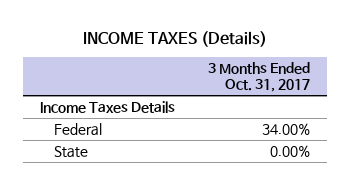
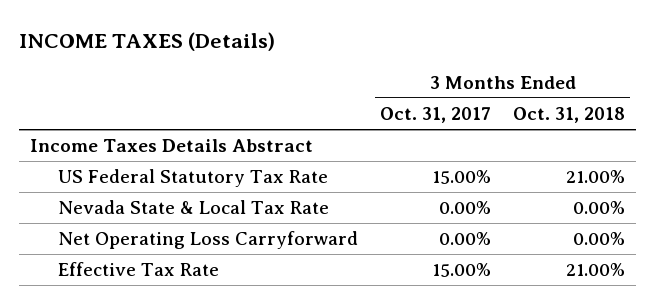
none -> [512,106,625,123] Oct. 31, 2018
[39,100,175,113] Income Taxes Details -> [29,139,313,153] Income Taxes Details Abstract
[53,122,102,136] Federal -> [58,169,329,188] US Federal Statutory Tax Rate
[262,122,311,135] 34.00% -> [432,170,492,185] 15.00%
[53,145,88,158] State -> [58,200,330,215] Nevada State & Local Tax Rate
none -> [58,231,359,250] Net Operating Loss Carryforward
none -> [58,262,220,277] Effective Tax Rate

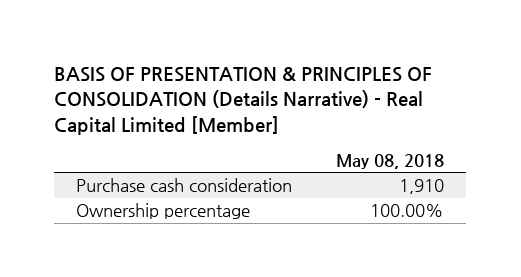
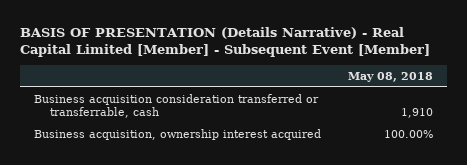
[54,66,433,135] BASIS OF PRESENTATION & PRINCIPLES OF CONSOLIDATION (Details Narrative) - Real Capital Limited [Member] -> [19,26,430,58] BASIS OF PRESENTATION (Details Narrative) - Real Capital Limited [Member] - Subsequent Event [Member]
[76,178,293,193] Purchase cash consideration -> [33,93,319,119] Business acquisition consideration transferred or transferrable, cash
[76,203,251,220] Ownership percentage -> [33,128,321,140] Business acquisition, ownership interest acquired

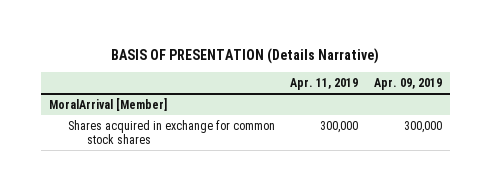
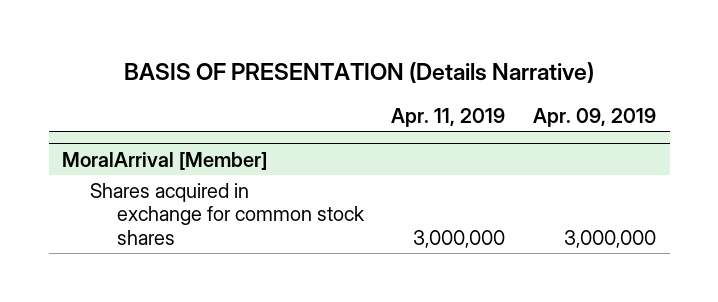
[320,120,359,133] 300,000 -> [413,229,506,248] 3,000,000
[403,120,442,133] 300,000 -> [563,229,656,248] 3,000,000

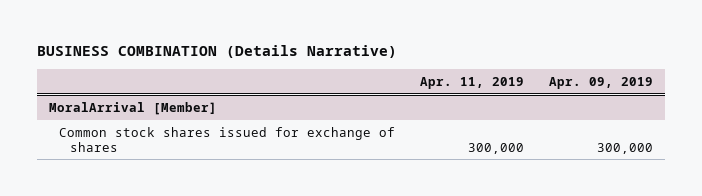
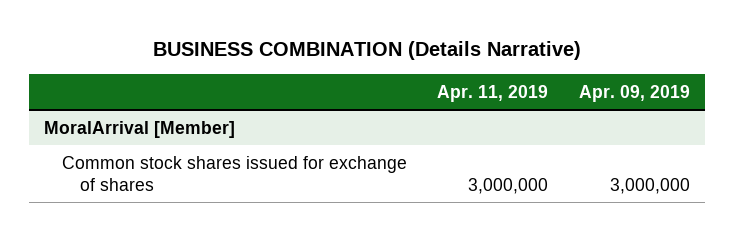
[468,142,525,154] 300,000 -> [468,177,549,194] 3,000,000
[597,142,654,154] 300,000 -> [609,177,690,194] 3,000,000

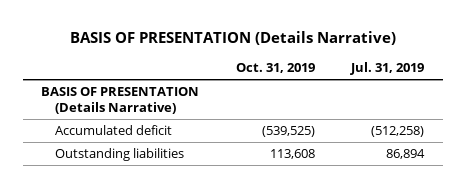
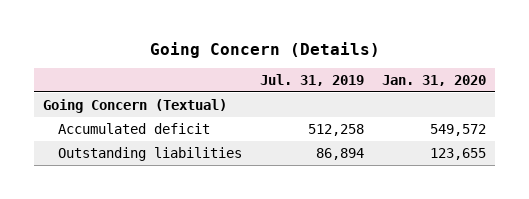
[69,30,396,45] BASIS OF PRESENTATION (Details Narrative) -> [149,41,380,58] Going Concern (Details)
[235,62,315,73] Oct. 31, 2019 -> none
none -> [382,74,487,86] Jan. 31, 2020
[41,87,200,114] BASIS OF PRESENTATION (Details Narrative) -> none
none -> [42,98,227,113] Going Concern (Textual)
[371,126,425,138] (512,258) -> [308,123,365,136] 512,258

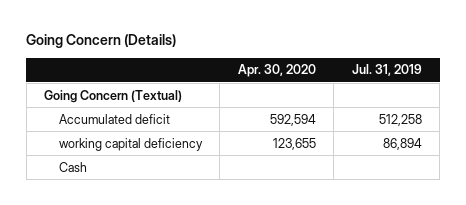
[382,74,487,86] Jan. 31, 2020 -> none
none -> [237,64,316,78] Apr. 30, 2020
[57,146,242,161] Outstanding liabilities -> [59,137,204,151] working capital deficiency
none -> [59,161,88,172] Cash

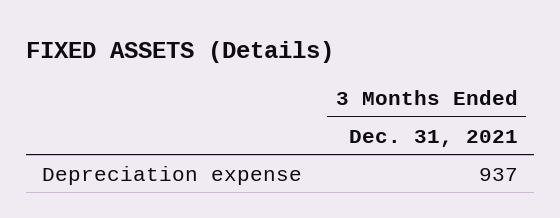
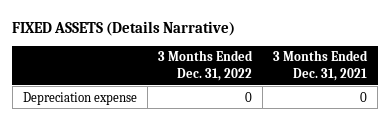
[25,41,334,64] FIXED ASSETS (Details) -> [12,20,236,36] FIXED ASSETS (Details Narrative)
none -> [157,50,253,82] 3 Months Ended Dec. 31, 2022
[478,167,518,181] 937 -> [360,91,368,102] 0

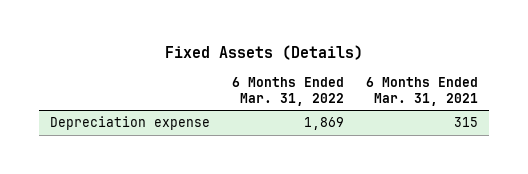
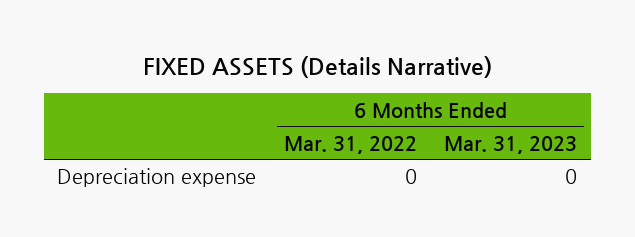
[165,45,364,61] Fixed Assets (Details) -> [143,55,493,78] FIXED ASSETS (Details Narrative)
[366,77,479,107] 6 Months Ended Mar. 31, 2021 -> none
none -> [444,135,578,154] Mar. 31, 2023
[304,117,345,131] 1,869 -> [404,169,417,185] 0

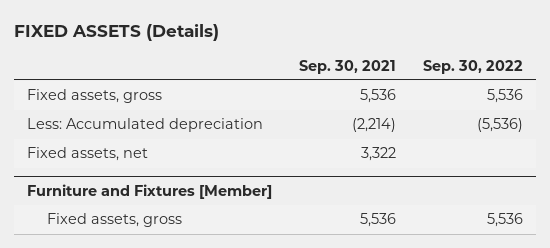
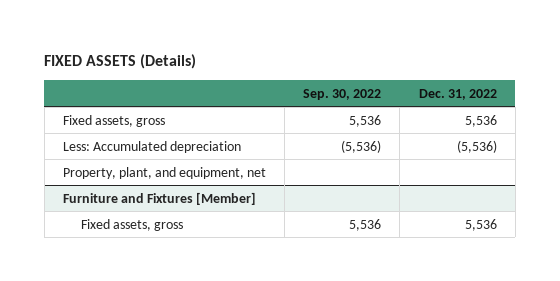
[298,59,396,74] Sep. 30, 2021 -> none
none -> [418,88,497,100] Dec. 31, 2022
[27,147,149,162] Fixed assets, net -> [62,166,266,179] Property, plant, and equipment, net

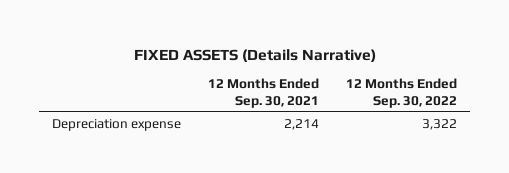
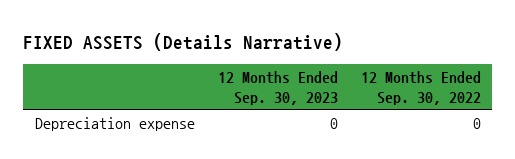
[208,78,320,109] 12 Months Ended Sep. 30, 2021 -> none
none -> [217,71,338,105] 12 Months Ended Sep. 30, 2023
[421,119,457,131] 3,322 -> [472,117,481,129] 0

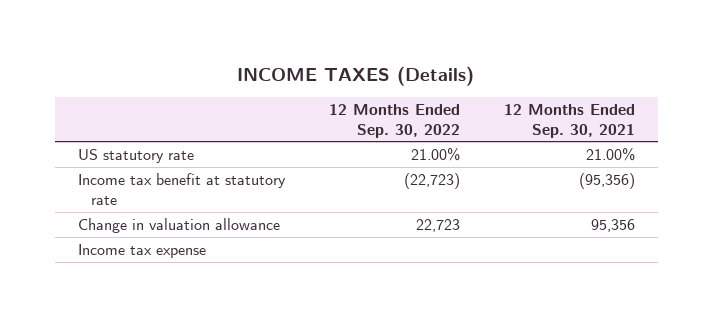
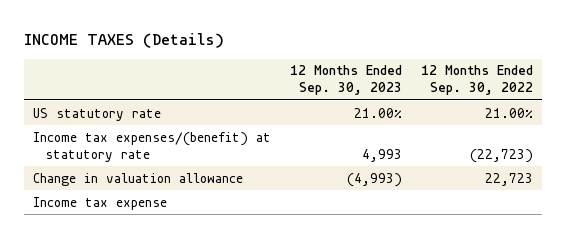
[504,103,636,138] 12 Months Ended Sep. 30, 2021 -> none
none -> [289,65,402,96] 12 Months Ended Sep. 30, 2023
[77,173,286,206] Income tax benefit at statutory rate -> [33,131,272,162] Income tax expenses/(benefit) at statutory rate

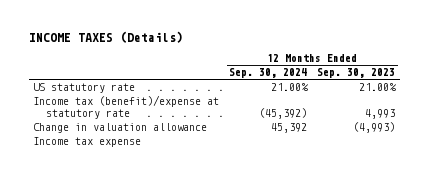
[420,65,533,96] 12 Months Ended Sep. 30, 2022 -> none
none -> [229,68,308,79] Sep. 30, 2024
[33,131,272,162] Income tax expenses/(benefit) at statutory rate -> [33,95,220,119] Income tax (benefit)/expense at statutory rate

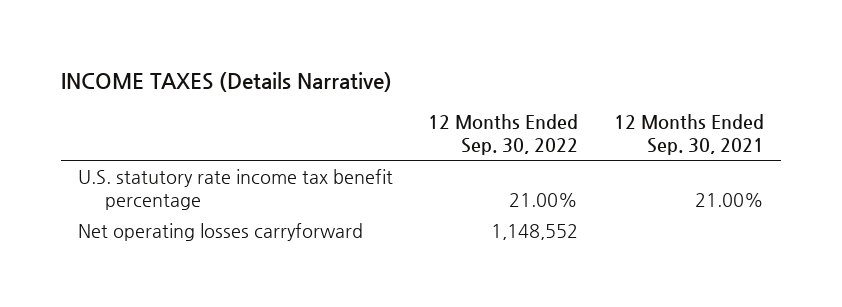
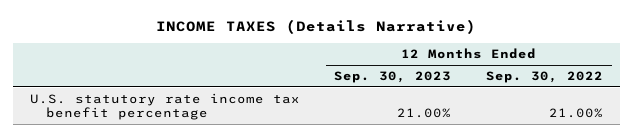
[613,114,764,155] 12 Months Ended Sep. 30, 2021 -> none
none -> [334,71,452,84] Sep. 30, 2023
[78,222,364,241] Net operating losses carryforward -> none

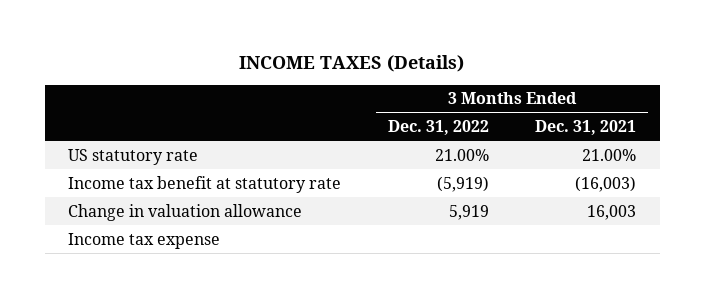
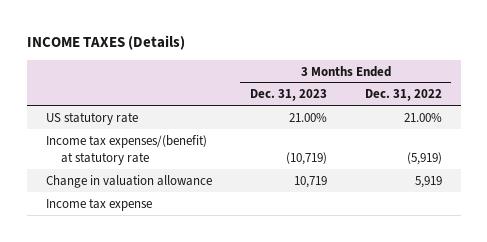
[535,120,637,136] Dec. 31, 2021 -> none
none -> [249,89,327,102] Dec. 31, 2023
[67,175,341,193] Income tax benefit at statutory rate -> [45,134,207,165] Income tax expenses/(benefit) at statutory rate

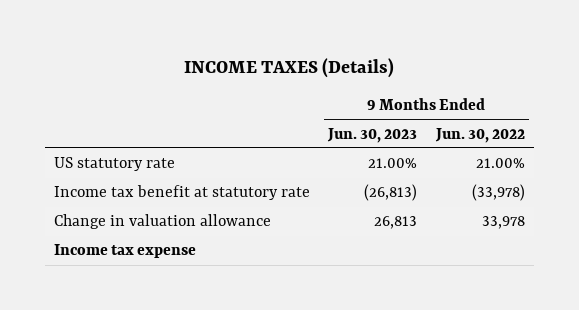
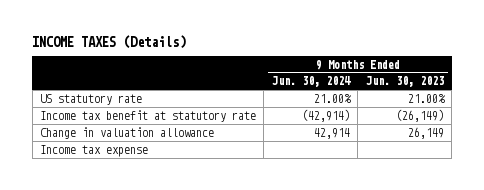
[434,127,525,143] Jun. 30, 2022 -> none
none -> [271,76,351,88] Jun. 30, 2024
[364,184,418,202] (26,813) -> [395,108,444,122] (26,149)
[374,216,418,230] 26,813 -> [407,126,444,139] 26,149

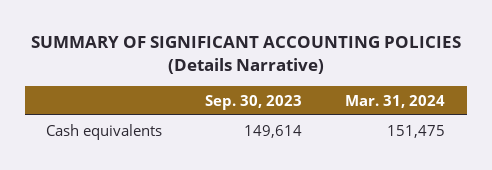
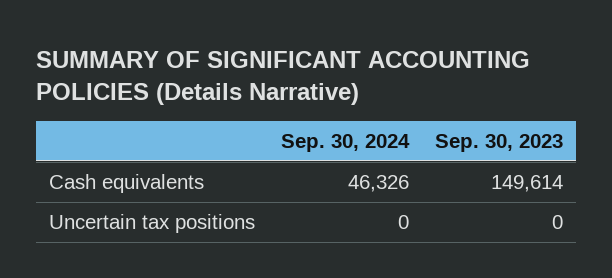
[345,94,446,108] Mar. 31, 2024 -> none
none -> [280,133,410,152] Sep. 30, 2024
none -> [48,214,255,234] Uncertain tax positions

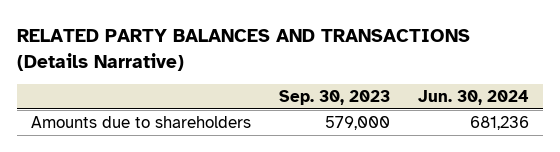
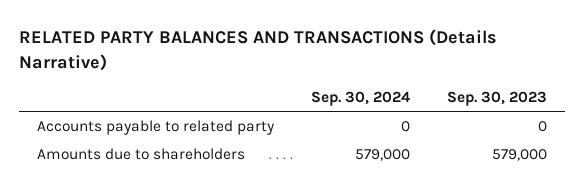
[418,89,530,105] Jun. 30, 2024 -> none
none -> [310,91,410,107] Sep. 30, 2024
none -> [37,120,275,136] Accounts payable to related party

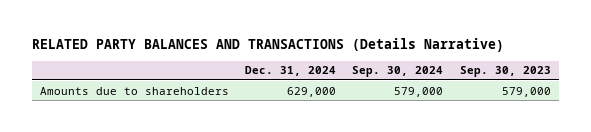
none -> [245,66,337,77] Dec. 31, 2024
[37,120,275,136] Accounts payable to related party -> none

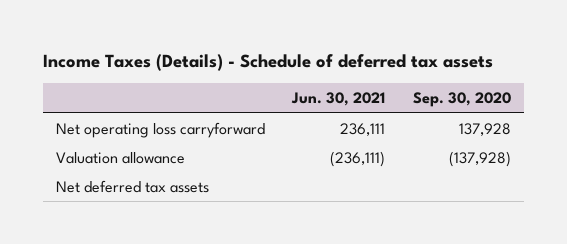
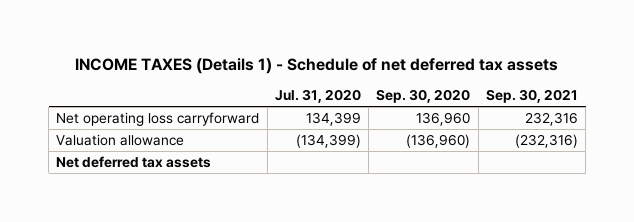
[42,54,493,72] Income Taxes (Details) - Schedule of deferred tax assets -> [75,58,559,75] INCOME TAXES (Details 1) - Schedule of net deferred tax assets
[291,92,386,107] Jun. 30, 2021 -> none
none -> [274,89,361,104] Jul. 31, 2020
none -> [485,89,578,104] Sep. 30, 2021
[458,122,511,136] 137,928 -> [416,111,471,126] 136,960
[448,150,511,167] (137,928) -> [406,133,471,148] (136,960)

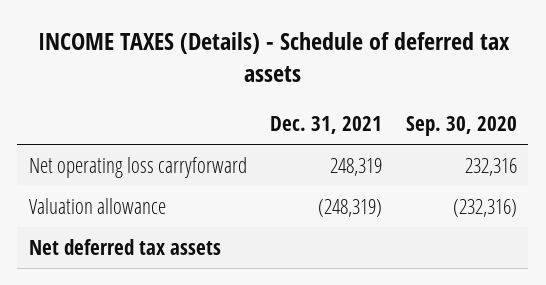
[75,58,559,75] INCOME TAXES (Details 1) - Schedule of net deferred tax assets -> [37,31,510,83] INCOME TAXES (Details) - Schedule of deferred tax assets
[274,89,361,104] Jul. 31, 2020 -> none
[485,89,578,104] Sep. 30, 2021 -> none
none -> [270,116,383,135] Dec. 31, 2021
[416,111,471,126] 136,960 -> [464,157,517,176] 232,316
[406,133,471,148] (136,960) -> [452,198,517,217] (232,316)

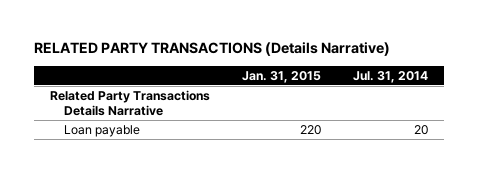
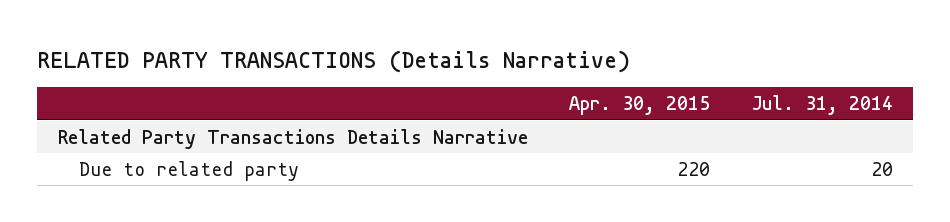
[242,70,322,83] Jan. 31, 2015 -> none
none -> [569,96,711,116] Apr. 30, 2015
[63,124,140,137] Loan payable -> [78,161,299,182] Due to related party

